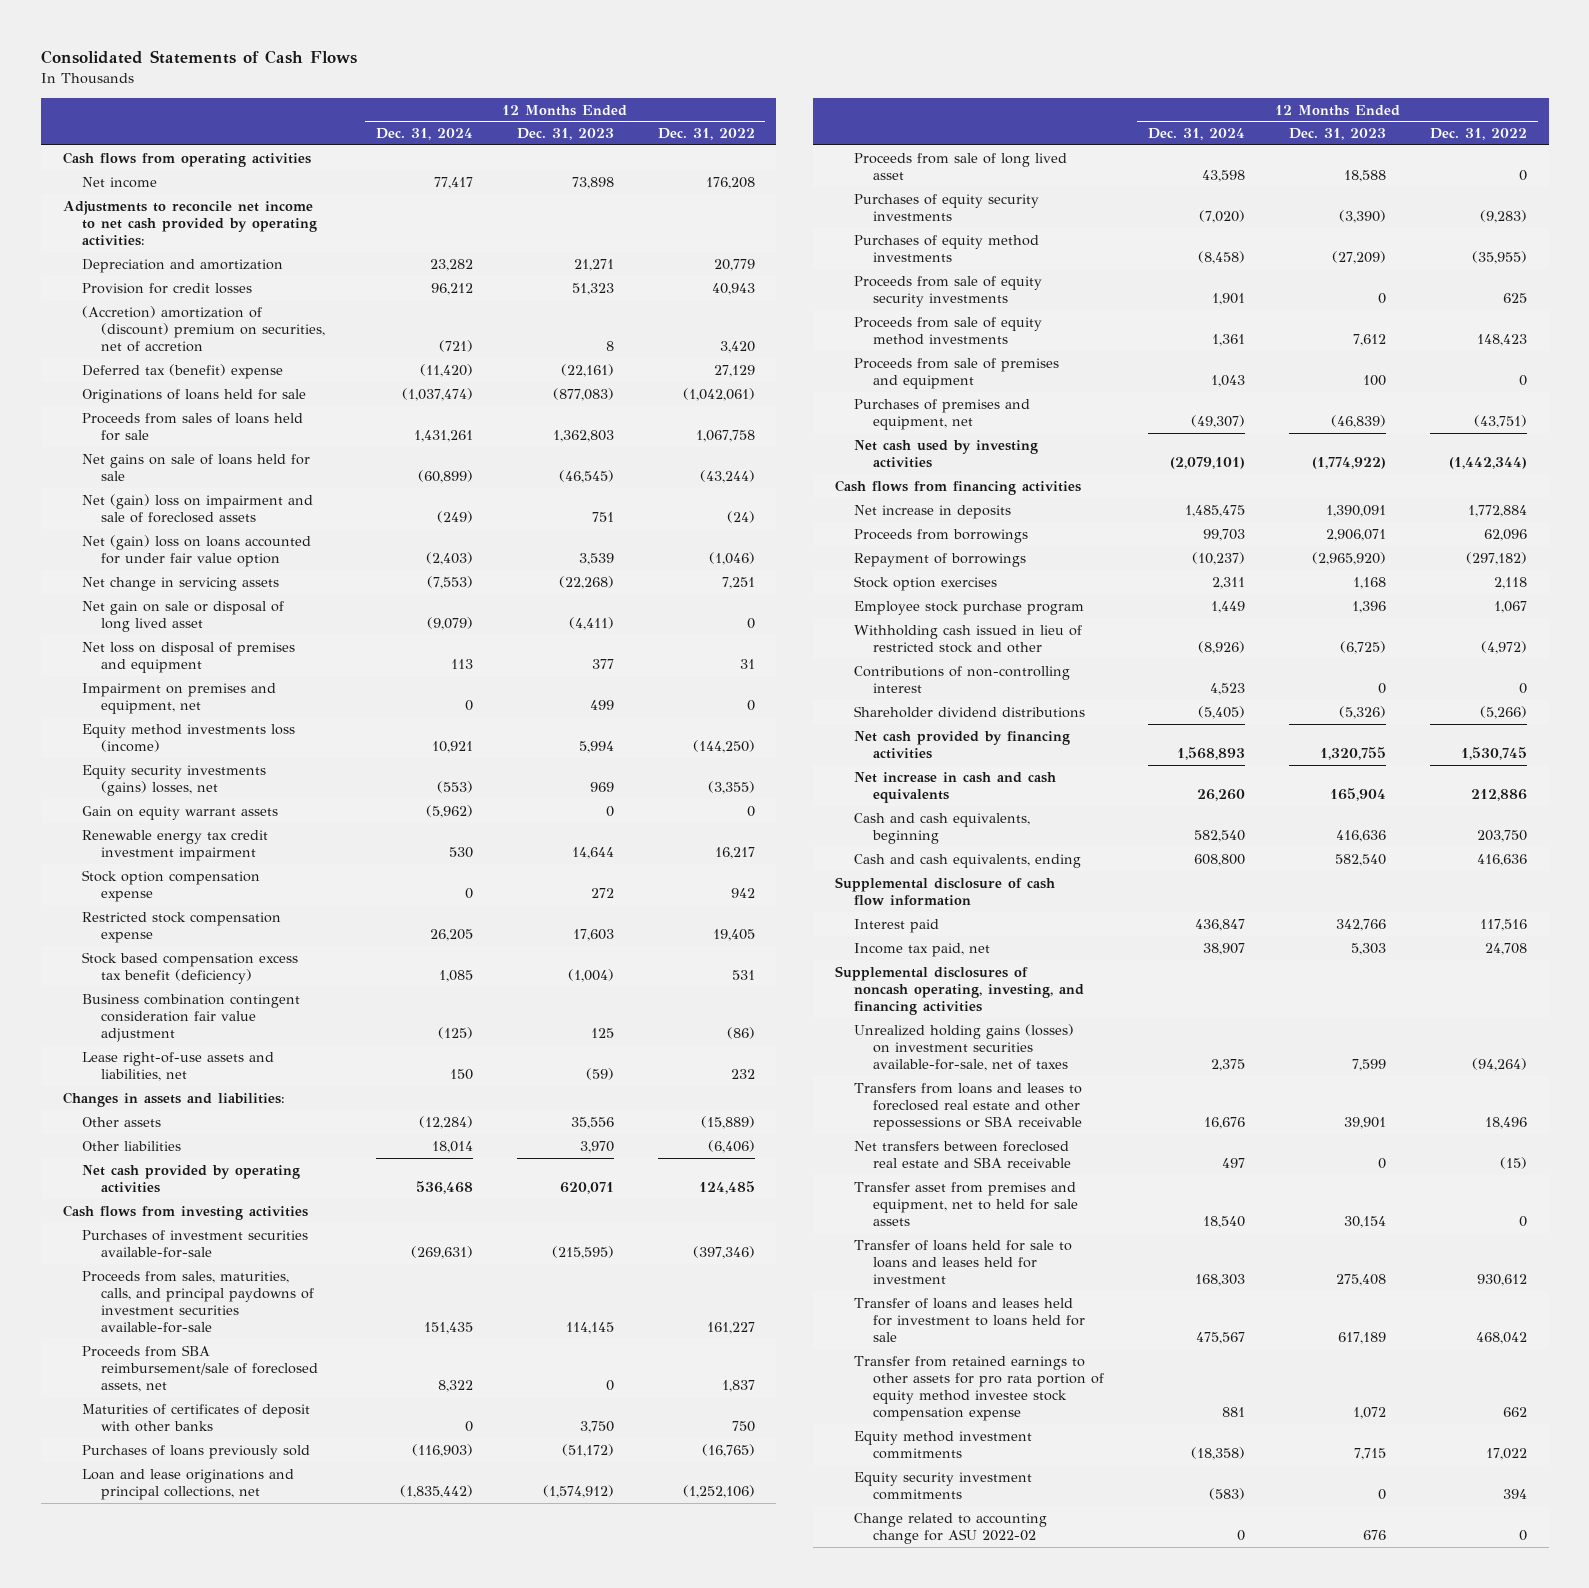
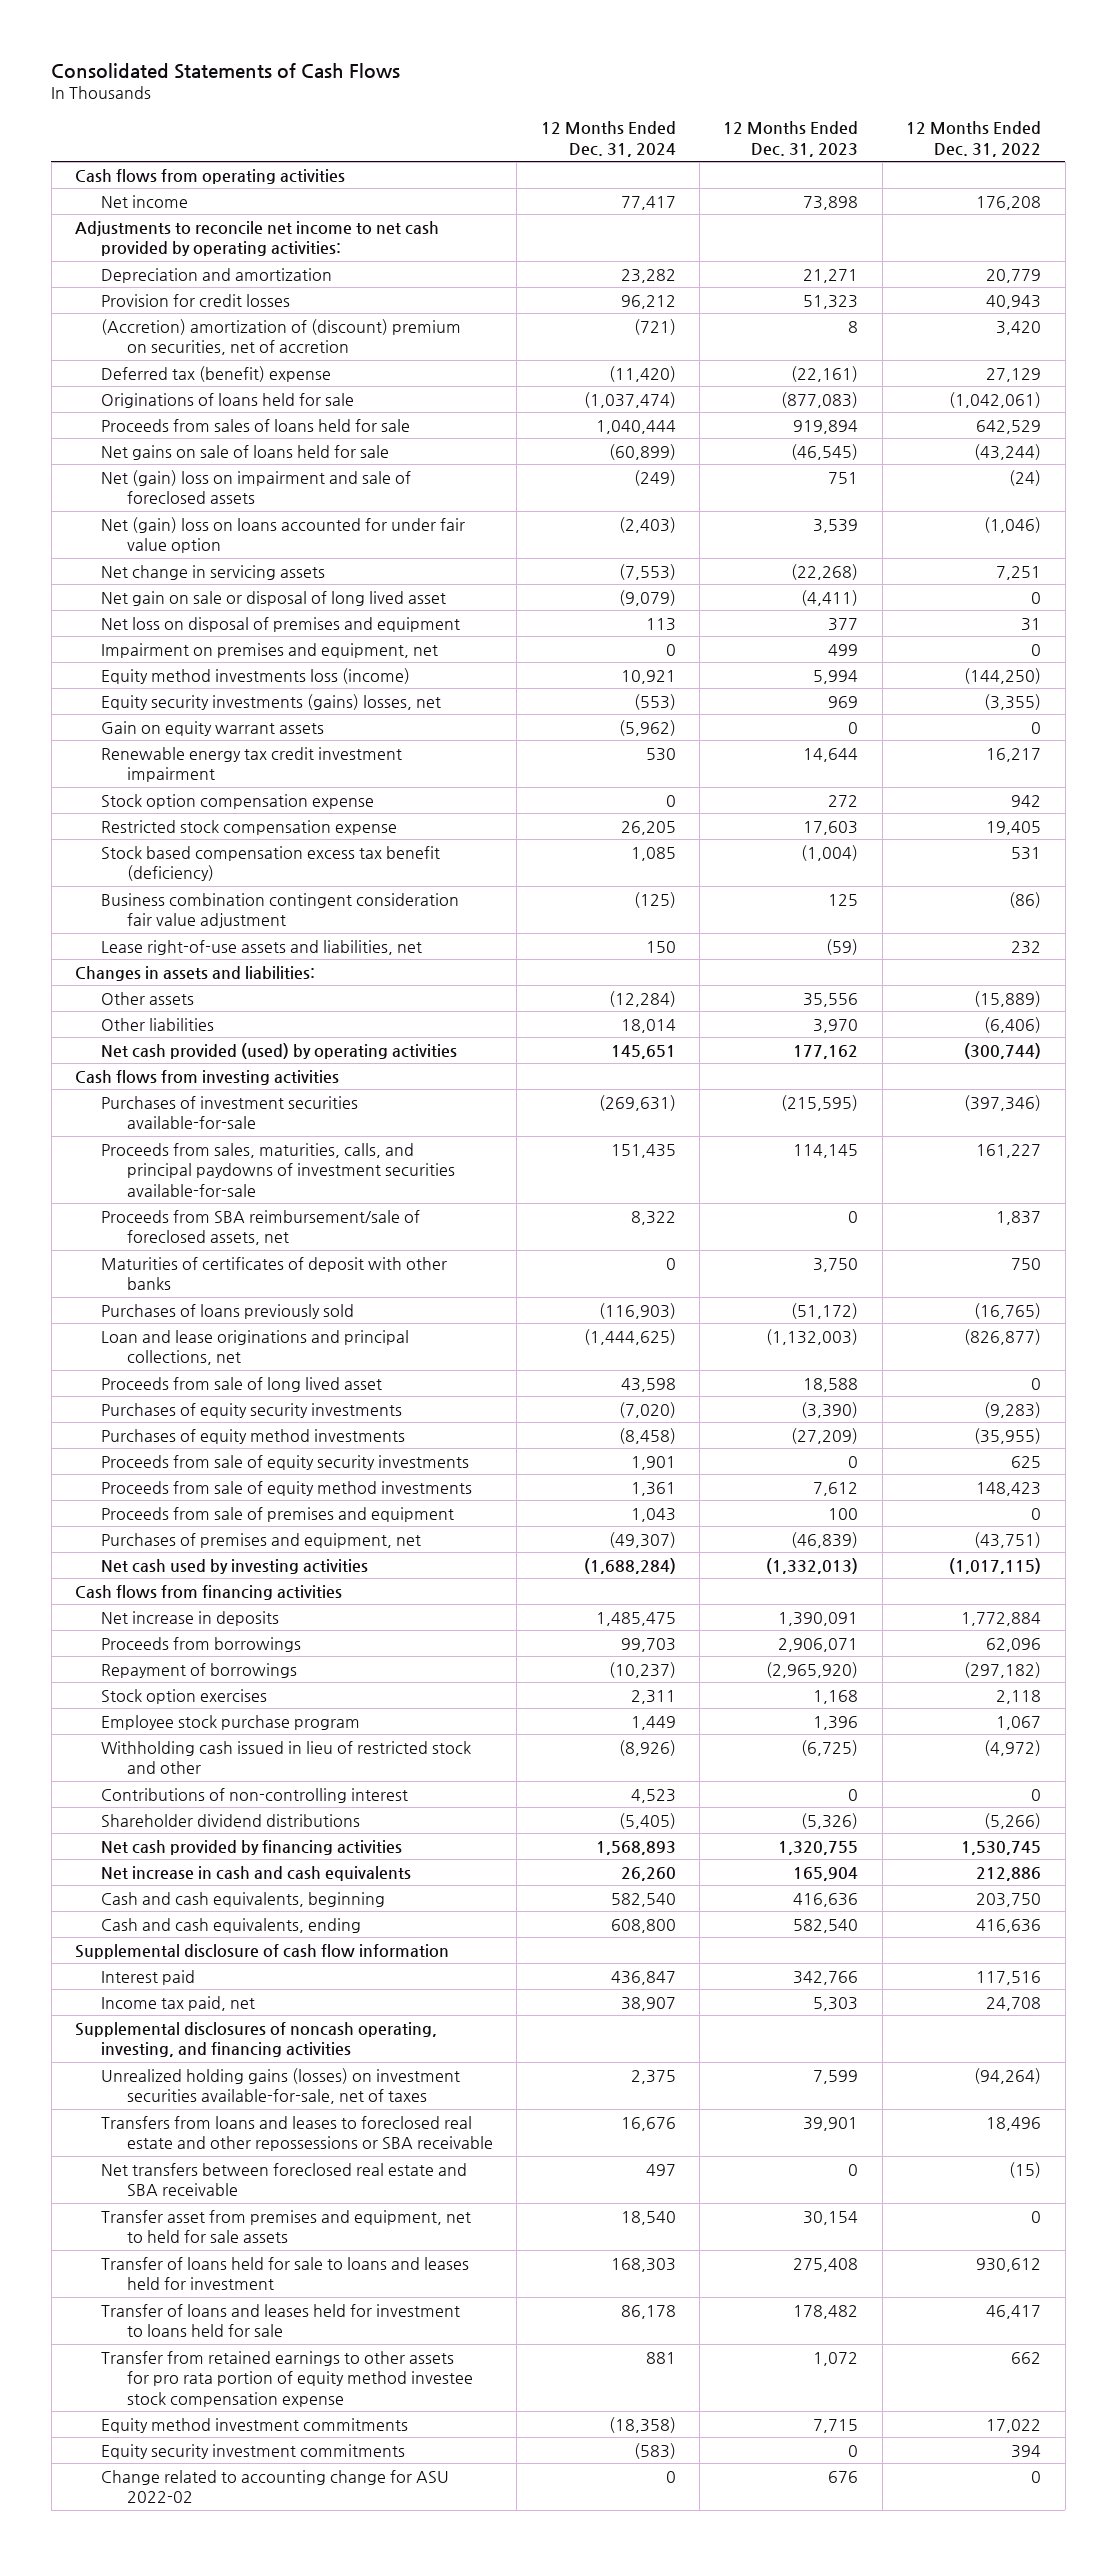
[413,429,473,442] 1,431,261 -> [595,419,676,434] 1,040,444
[552,429,614,442] 1,362,803 -> [793,419,859,434] 919,894
[695,429,755,442] 1,067,758 -> [976,419,1042,434] 642,529
[81,1164,300,1193] Net cash provided by operating activities -> [101,1042,458,1059] Net cash provided (used) by operating activities
[415,1180,473,1194] 536,468 -> [610,1044,676,1059] 145,651
[559,1181,614,1194] 620,071 -> [793,1044,859,1059] 177,162
[698,1180,755,1194] 124,485 -> [964,1042,1042,1059] (300,744)
[399,1484,473,1498] (1,835,442) -> [583,1328,676,1345] (1,444,625)
[542,1484,614,1498] (1,574,912) -> [766,1328,859,1345] (1,132,003)
[682,1484,755,1498] (1,252,106) -> [964,1328,1042,1345] (826,877)
[1170,456,1246,469] (2,079,101) -> [583,1557,676,1574] (1,688,284)
[1312,456,1387,469] (1,774,922) -> [766,1557,859,1574] (1,332,013)
[1448,456,1527,469] (1,442,344) -> [949,1557,1042,1574] (1,017,115)
[1196,1332,1246,1345] 475,567 -> [620,2304,676,2319] 86,178
[1338,1332,1387,1345] 617,189 -> [793,2304,859,2319] 178,482
[1475,1332,1527,1345] 468,042 -> [986,2304,1042,2319] 46,417

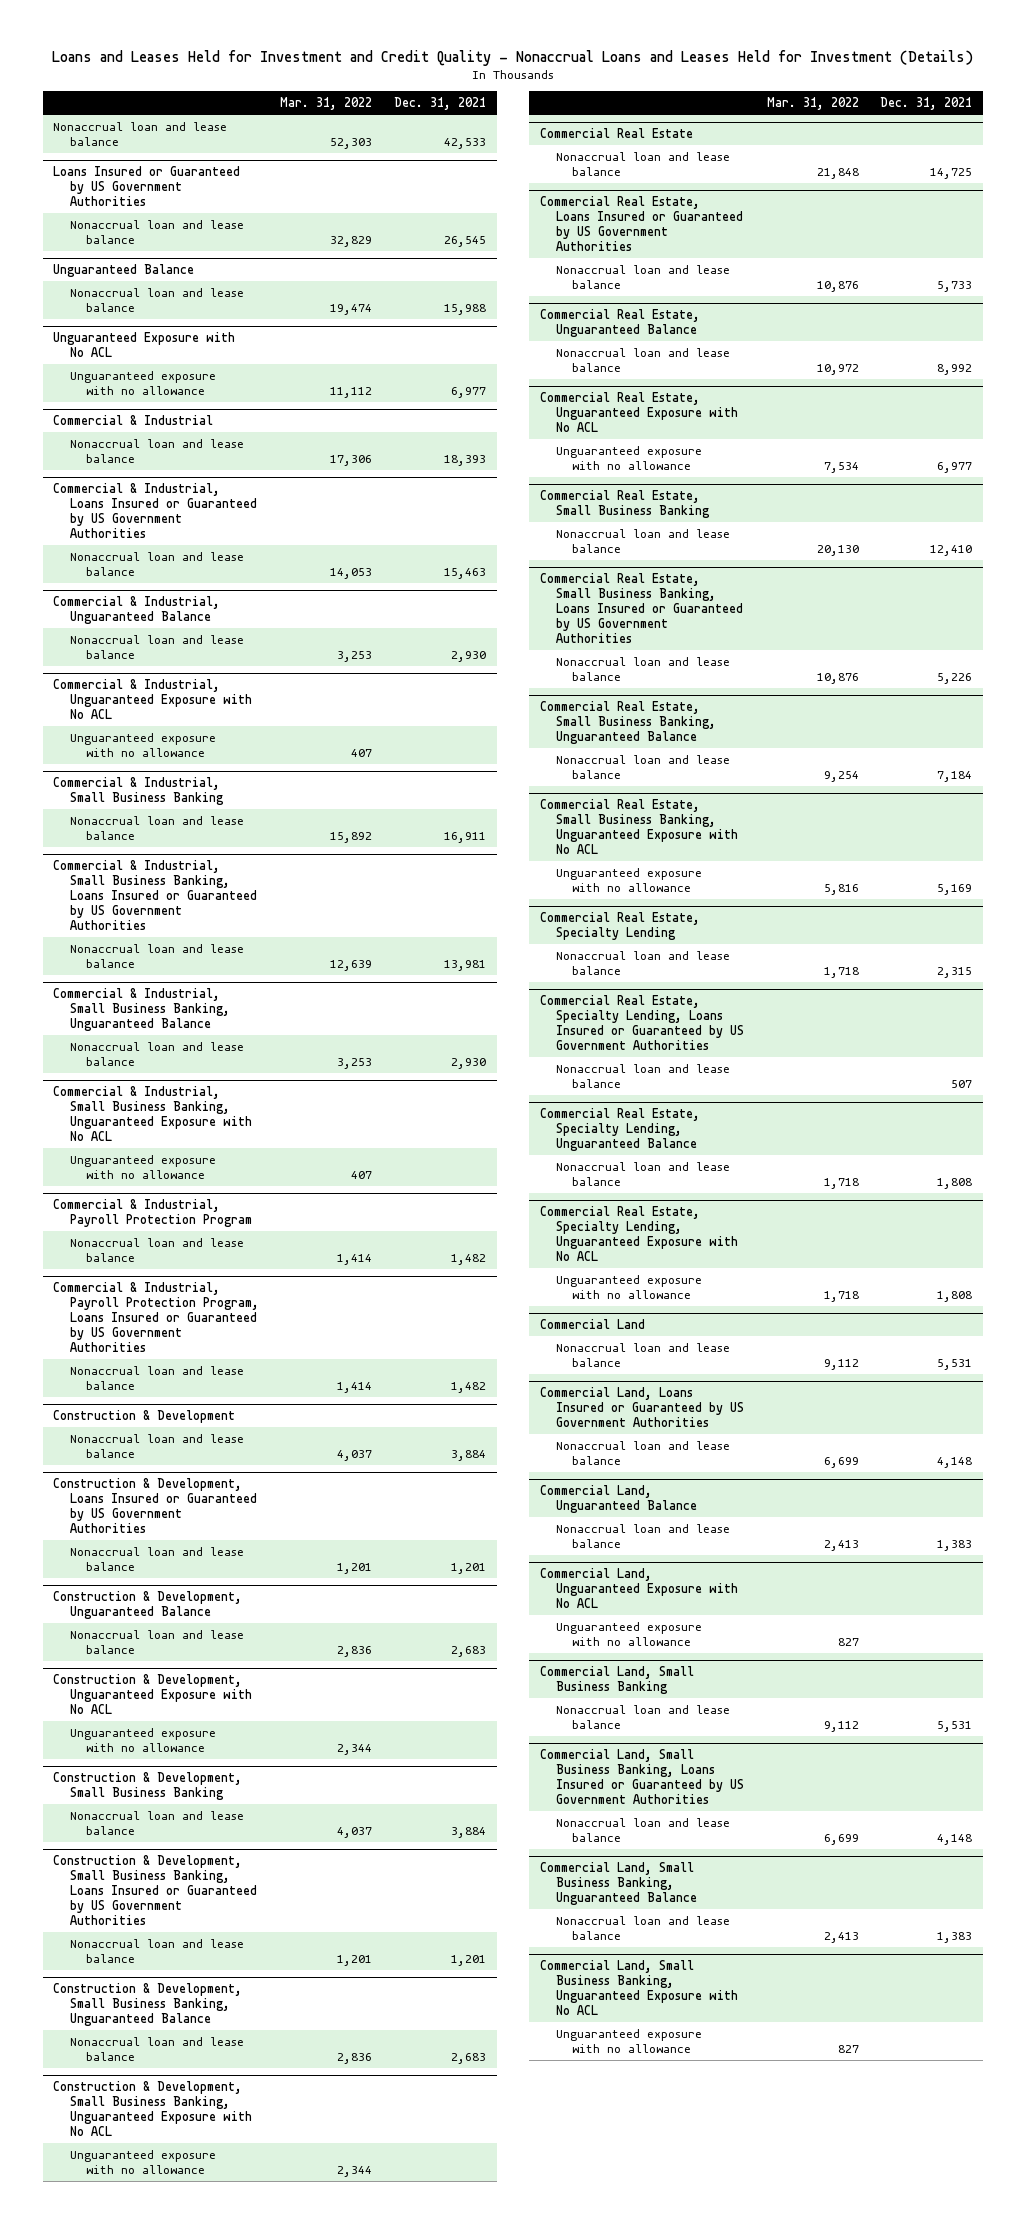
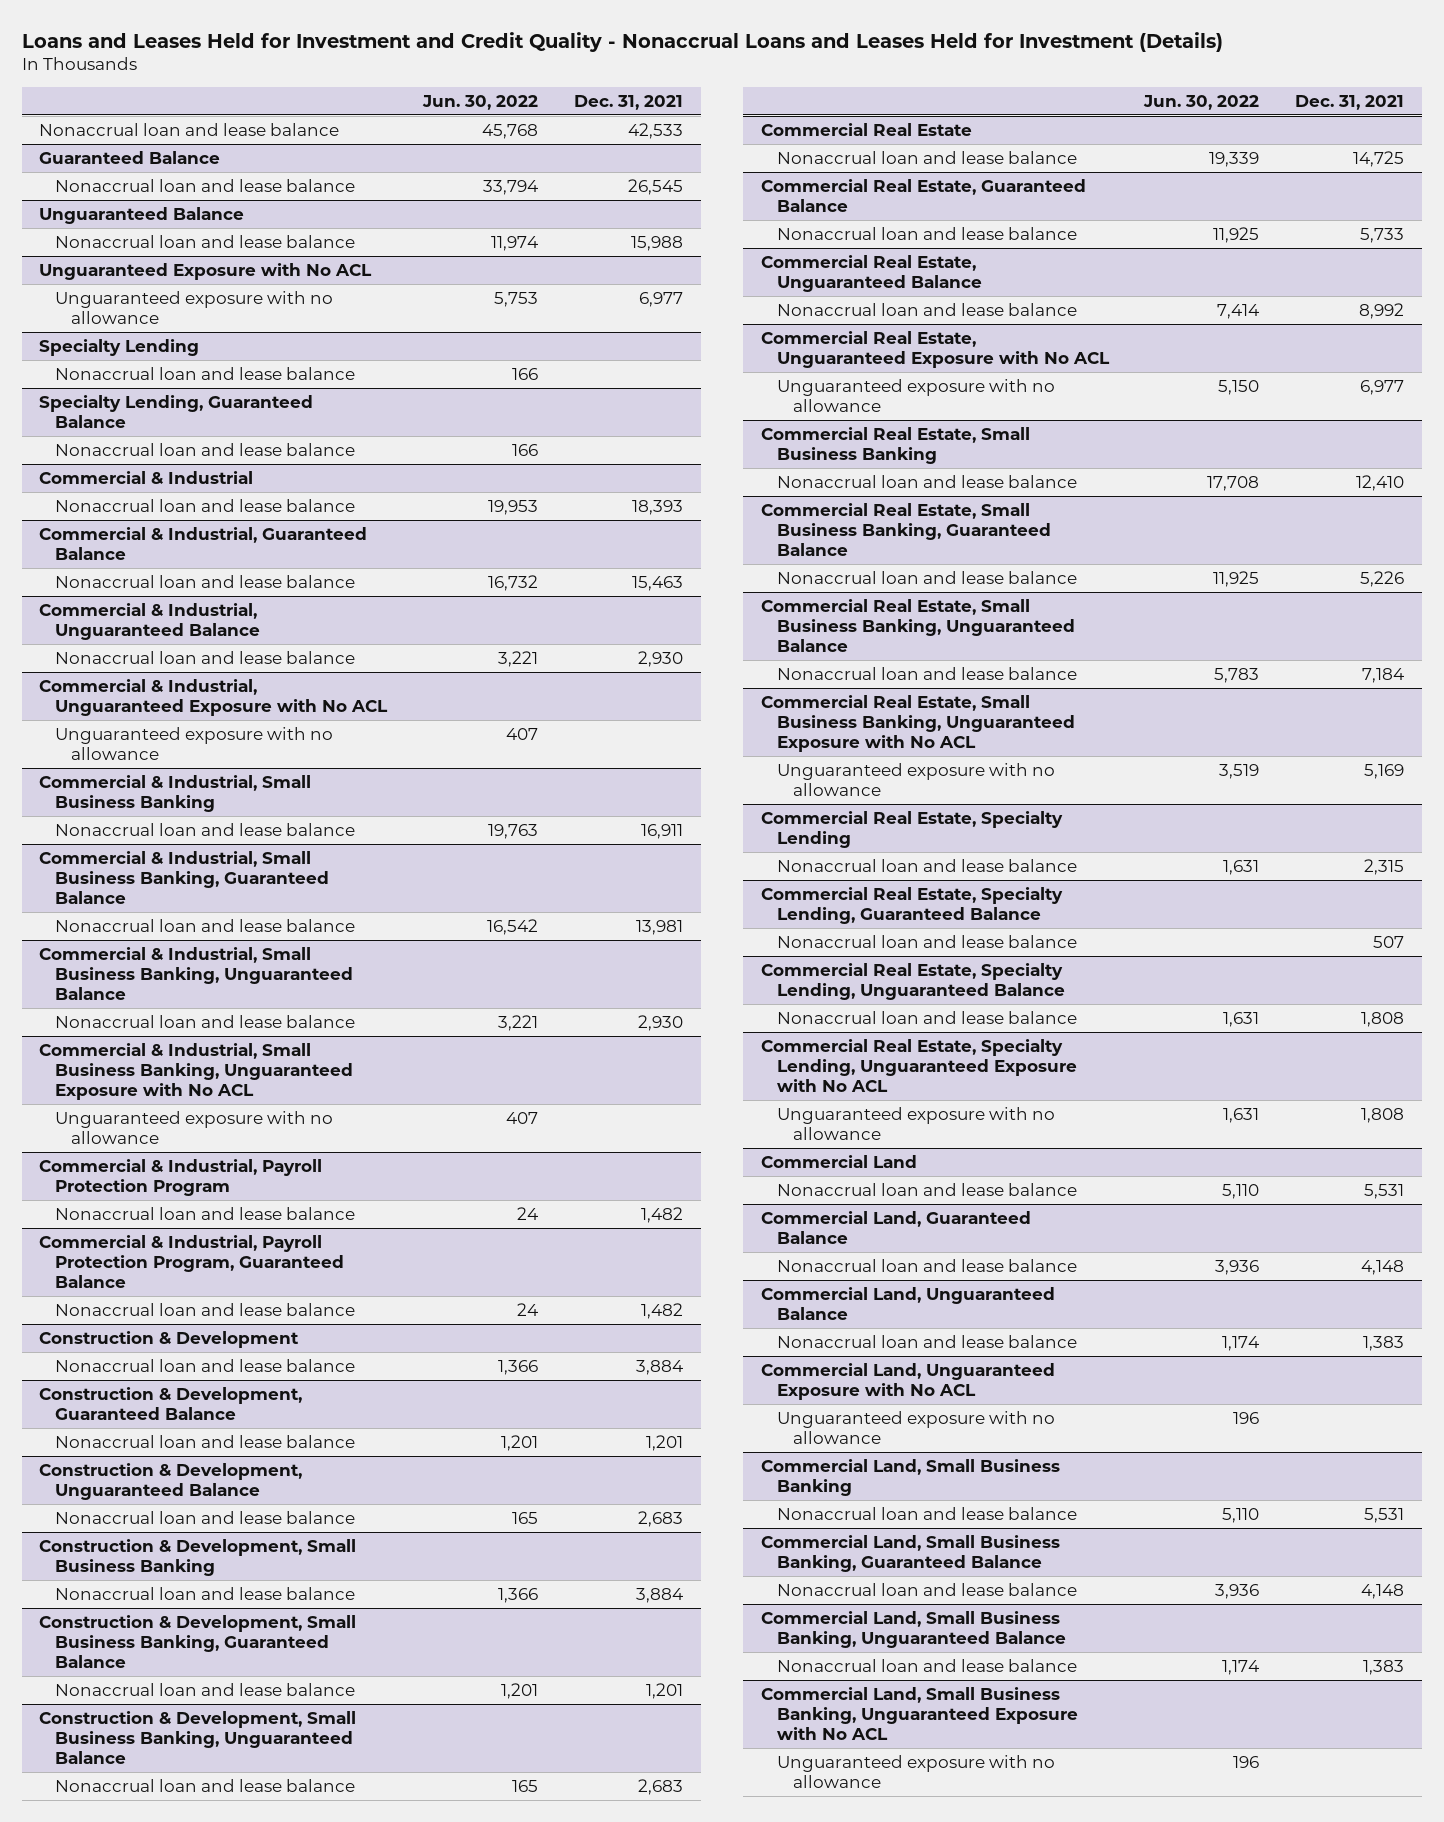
[280,97,373,111] Mar. 31, 2022 -> none
none -> [422,94,539,110] Jun. 30, 2022
[53,166,241,206] Loans Insured or Guaranteed by US Government Authorities -> [39,150,221,164] Guaranteed Balance
none -> [39,338,200,356] Specialty Lending
none -> [55,366,356,380] Nonaccrual loan and lease balance
none -> [39,394,314,428] Specialty Lending, Guaranteed Balance
none -> [55,442,356,456] Nonaccrual loan and lease balance
[53,483,257,538] Commercial & Industrial, Loans Insured or Guaranteed by US Government Authorities -> none
none -> [39,526,368,560] Commercial & Industrial, Guaranteed Balance
[53,860,257,930] Commercial & Industrial, Small Business Banking, Loans Insured or Guaranteed by US Government Authorities -> none
none -> [39,850,330,904] Commercial & Industrial, Small Business Banking, Guaranteed Balance
[53,1282,259,1352] Commercial & Industrial, Payroll Protection Program, Loans Insured or Guaranteed by US Government Authorities -> none
none -> [39,1234,345,1288] Commercial & Industrial, Payroll Protection Program, Guaranteed Balance
[53,1478,257,1533] Construction & Development, Loans Insured or Guaranteed by US Government Authorities -> none
none -> [39,1386,303,1420] Construction & Development, Guaranteed Balance
[53,1674,252,1714] Construction & Development, Unguaranteed Exposure with No ACL -> none
[69,1727,216,1752] Unguaranteed exposure with no allowance -> none
[53,1855,257,1925] Construction & Development, Small Business Banking, Loans Insured or Guaranteed by US Government Authorities -> none
none -> [39,1614,357,1668] Construction & Development, Small Business Banking, Guaranteed Balance
[53,2081,252,2136] Construction & Development, Small Business Banking, Unguaranteed Exposure with No ACL -> none
[69,2149,216,2174] Unguaranteed exposure with no allowance -> none
[539,196,743,251] Commercial Real Estate, Loans Insured or Guaranteed by US Government Authorities -> none
none -> [760,178,1086,212] Commercial Real Estate, Guaranteed Balance
[539,573,743,643] Commercial Real Estate, Small Business Banking, Loans Insured or Guaranteed by US Government Authorities -> none
none -> [760,502,1051,556] Commercial Real Estate, Small Business Banking, Guaranteed Balance
[539,995,744,1050] Commercial Real Estate, Specialty Lending, Loans Insured or Guaranteed by US Government Authorities -> none
none -> [760,886,1063,924] Commercial Real Estate, Specialty Lending, Guaranteed Balance
[539,1387,744,1427] Commercial Land, Loans Insured or Guaranteed by US Government Authorities -> none
none -> [760,1210,1031,1244] Commercial Land, Guaranteed Balance
[539,1749,744,1804] Commercial Land, Small Business Banking, Loans Insured or Guaranteed by US Government Authorities -> none
none -> [760,1534,1060,1572] Commercial Land, Small Business Banking, Guaranteed Balance

